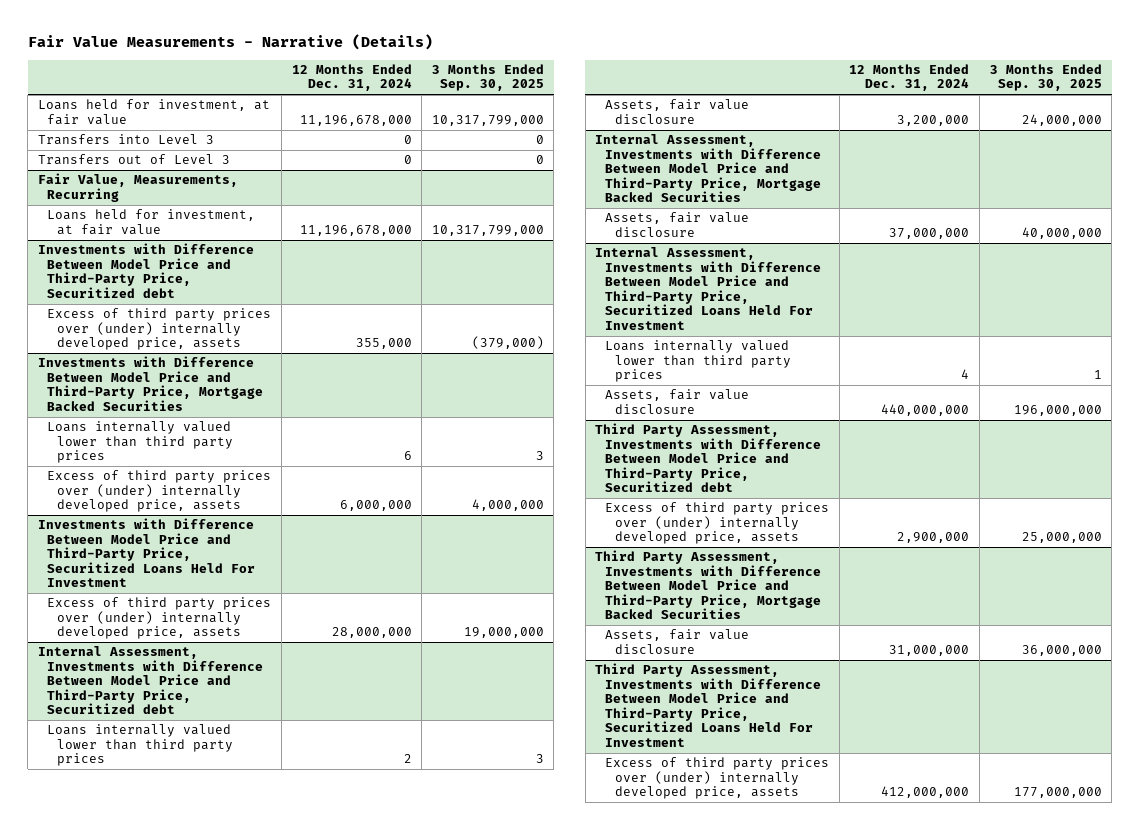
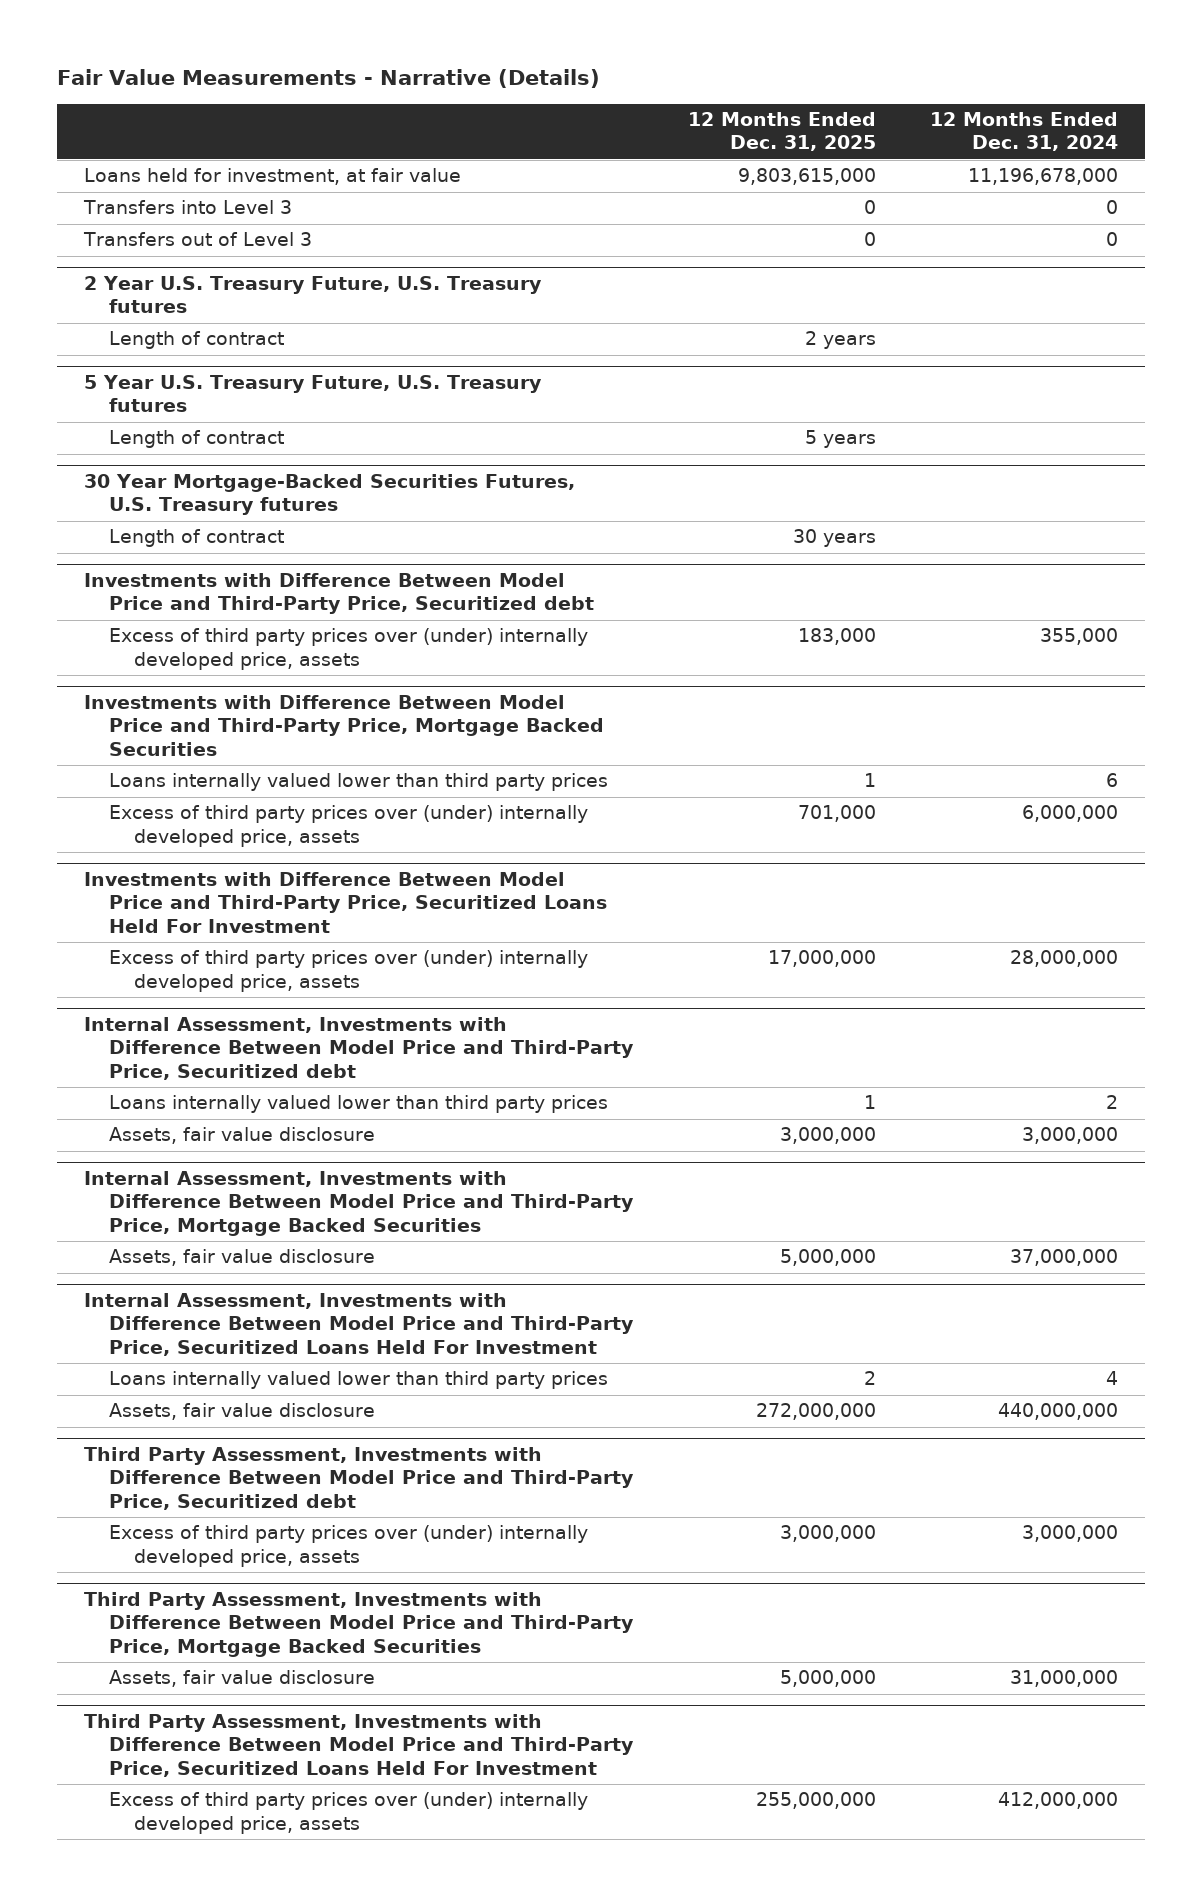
[431,63,544,92] 3 Months Ended Sep. 30, 2025 -> none
none -> [687,112,876,152] 12 Months Ended Dec. 31, 2025
[37,173,238,202] Fair Value, Measurements, Recurring -> none
[47,209,256,235] Loans held for investment, at fair value -> none
none -> [84,276,543,314] 2 Year U.S. Treasury Future, U.S. Treasury futures
none -> [109,331,285,350] Length of contract
none -> [84,375,543,413] 5 Year U.S. Treasury Future, U.S. Treasury futures
none -> [109,430,285,449] Length of contract
none -> [84,474,576,516] 30 Year Mortgage-Backed Securities Futures, U.S. Treasury futures
none -> [109,529,285,548] Length of contract
[897,114,970,126] 3,200,000 -> [1022,1127,1119,1145] 3,000,000
[897,532,970,544] 2,900,000 -> [1022,1525,1119,1543] 3,000,000

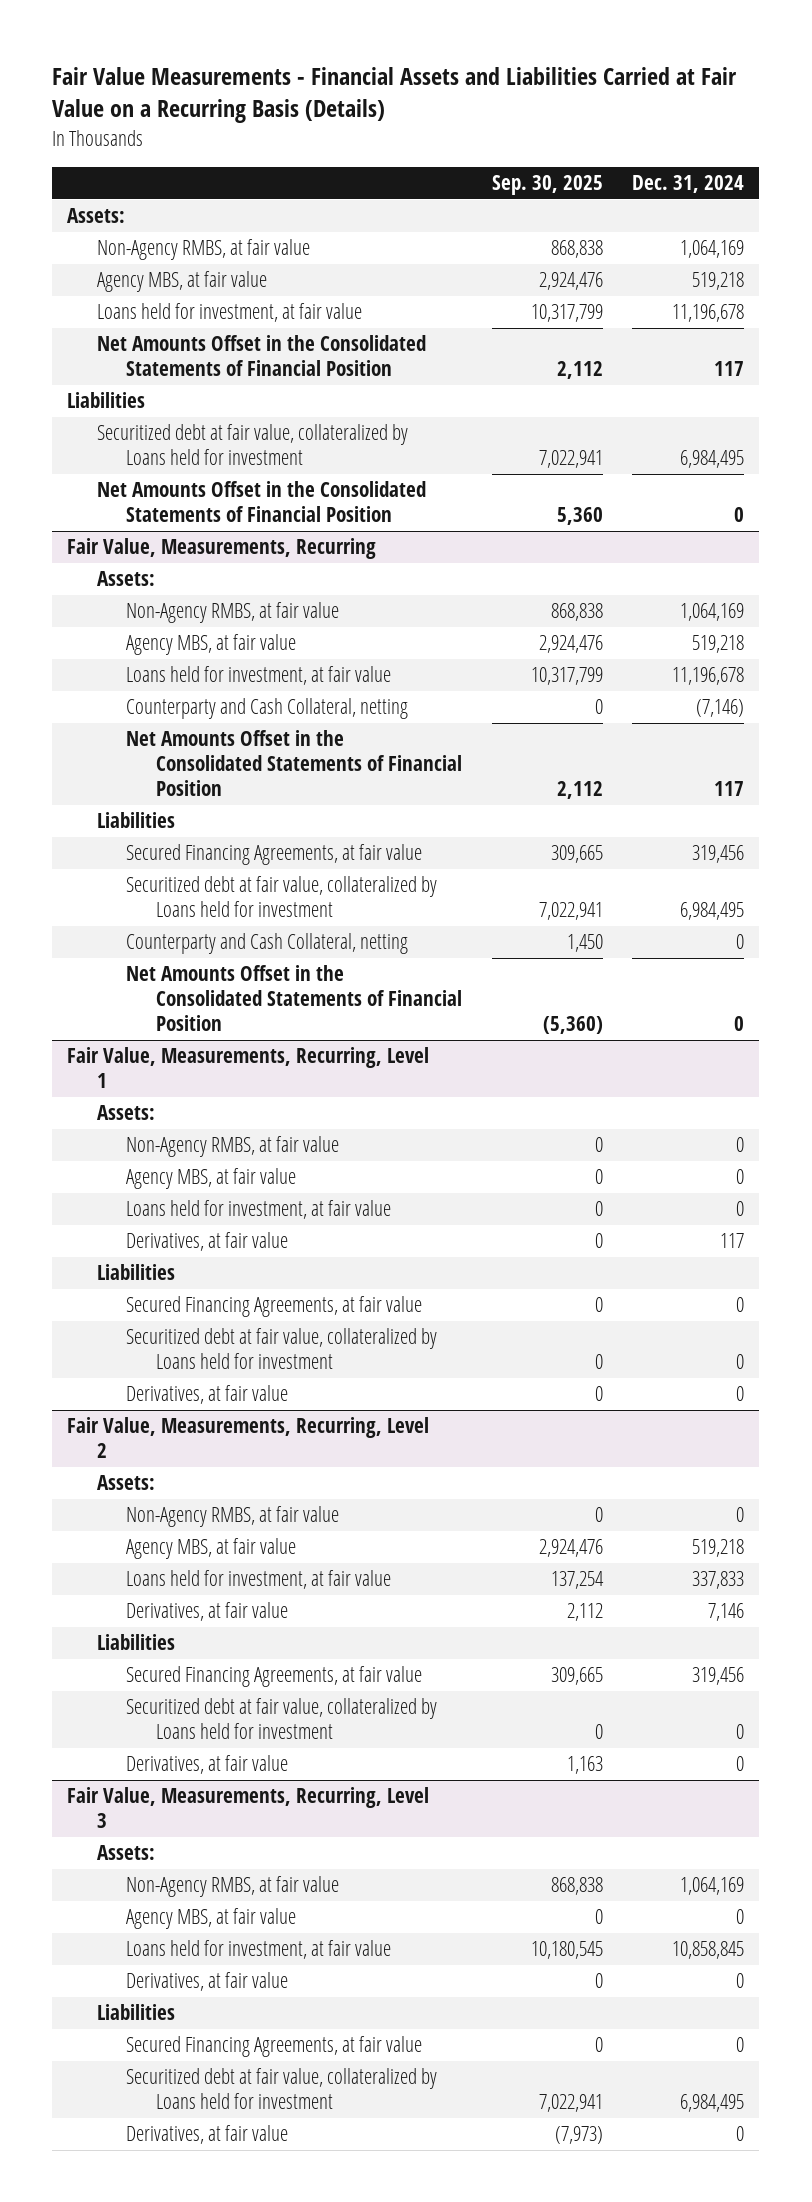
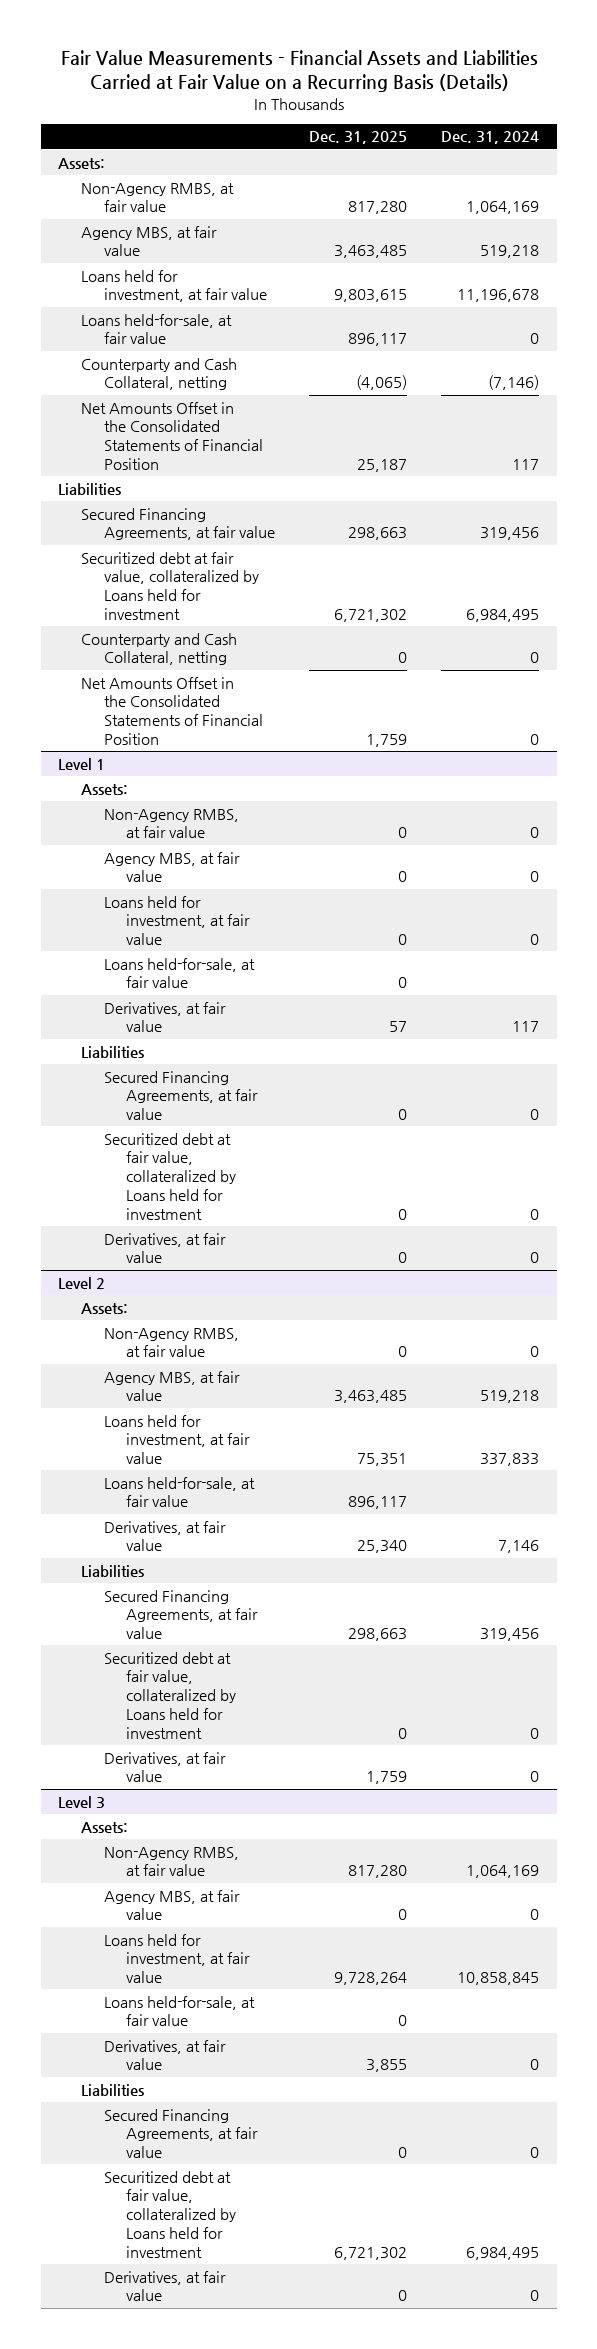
[491,175,603,196] Sep. 30, 2025 -> none
none -> [308,131,407,145] Dec. 31, 2025
[96,335,426,377] Net Amounts Offset in the Consolidated Statements of Financial Position -> none
[67,392,146,409] Liabilities -> none
[96,424,408,466] Securitized debt at fair value, collateralized by Loans held for investment -> none
[96,481,426,523] Net Amounts Offset in the Consolidated Statements of Financial Position -> none
[67,538,377,560] Fair Value, Measurements, Recurring -> none
[96,571,155,587] Assets: -> none
[126,602,340,624] Non-Agency RMBS, at fair value -> none
[126,634,297,656] Agency MBS, at fair value -> none
[126,666,392,686] Loans held for investment, at fair value -> [80,313,232,345] Loans held-for-sale, at fair value
[672,667,745,686] 11,196,678 -> [530,333,540,345] 0
[67,1047,430,1089] Fair Value, Measurements, Recurring, Level 1 -> none
none -> [58,757,106,770] Level 1
none -> [103,957,255,989] Loans held-for-sale, at fair value
[67,1417,430,1459] Fair Value, Measurements, Recurring, Level 2 -> none
none -> [58,1276,106,1289] Level 2
none -> [103,1476,255,1508] Loans held-for-sale, at fair value
[67,1787,430,1829] Fair Value, Measurements, Recurring, Level 3 -> none
none -> [58,1795,106,1808] Level 3
none -> [103,1995,255,2027] Loans held-for-sale, at fair value

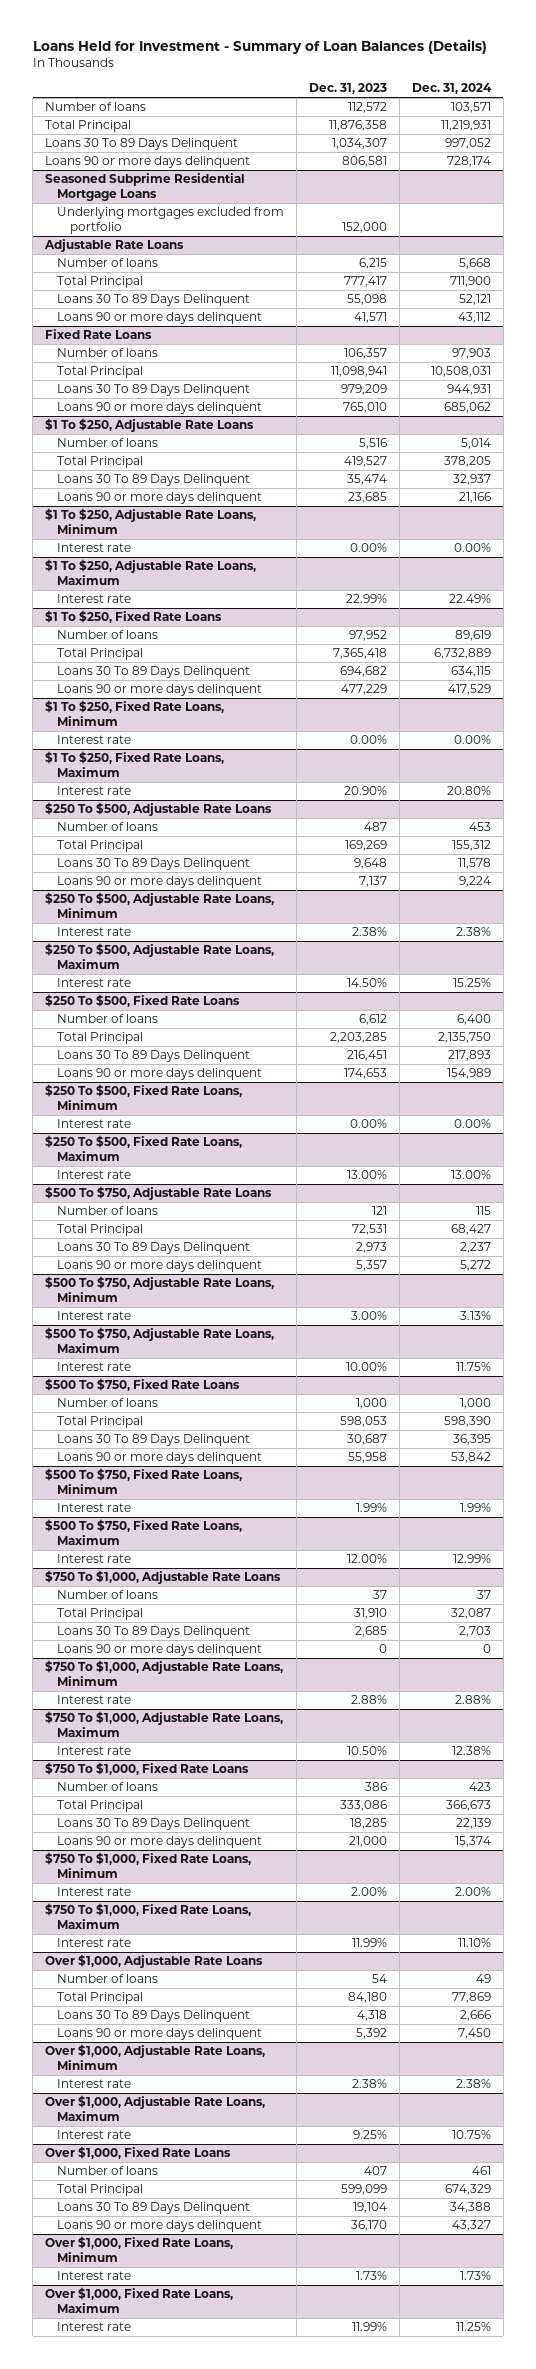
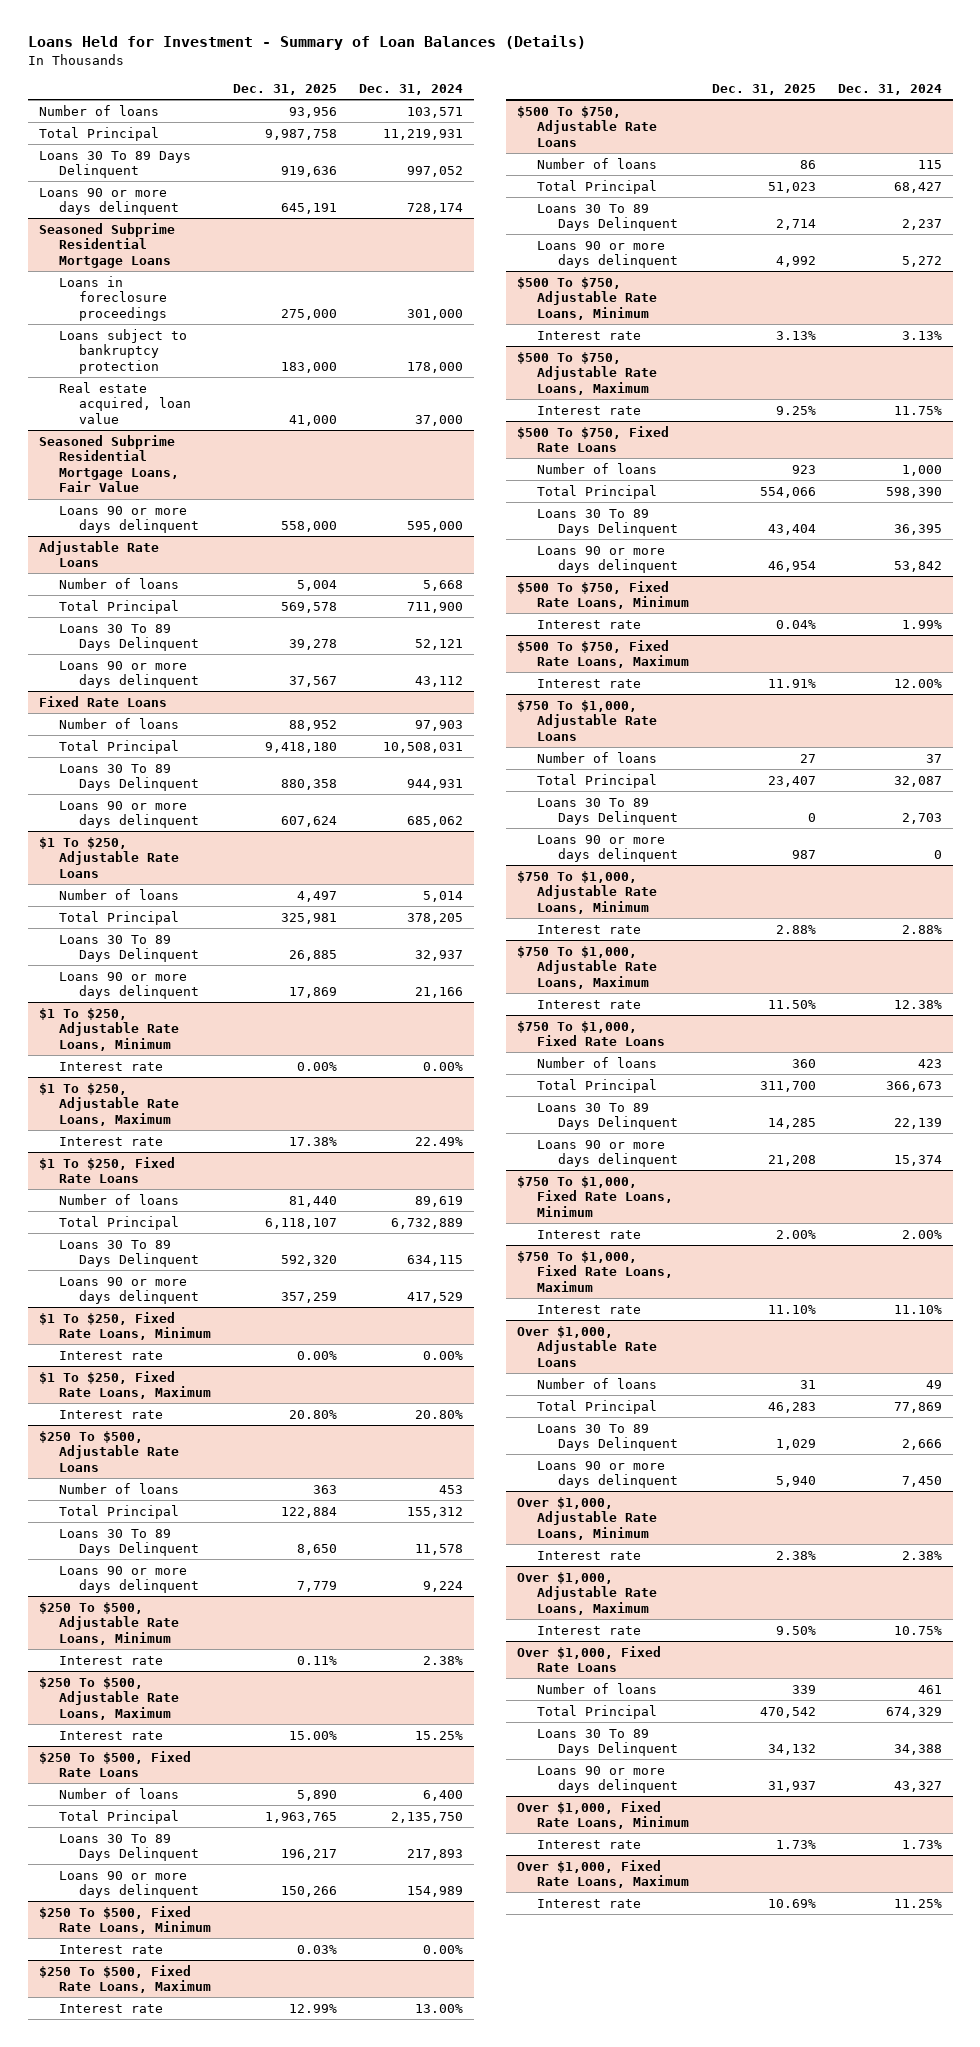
[309,83,388,95] Dec. 31, 2023 -> none
none -> [232,84,337,96] Dec. 31, 2025
[57,207,285,235] Underlying mortgages excluded from portfolio -> none
none -> [58,275,167,321] Loans in foreclosure proceedings
none -> [58,328,187,374] Loans subject to bankruptcy protection
none -> [58,381,191,424] Real estate acquired, loan value
none -> [38,434,179,493] Seasoned Subprime Residential Mortgage Loans, Fair Value
none -> [58,505,199,534] Loans 90 or more days delinquent
[452,1554,491,1564] 12.99% -> [893,678,942,688] 12.00%

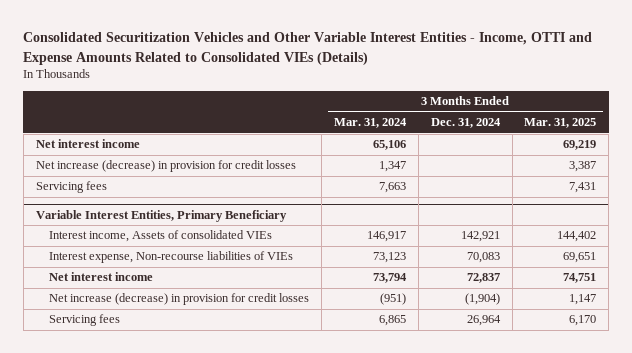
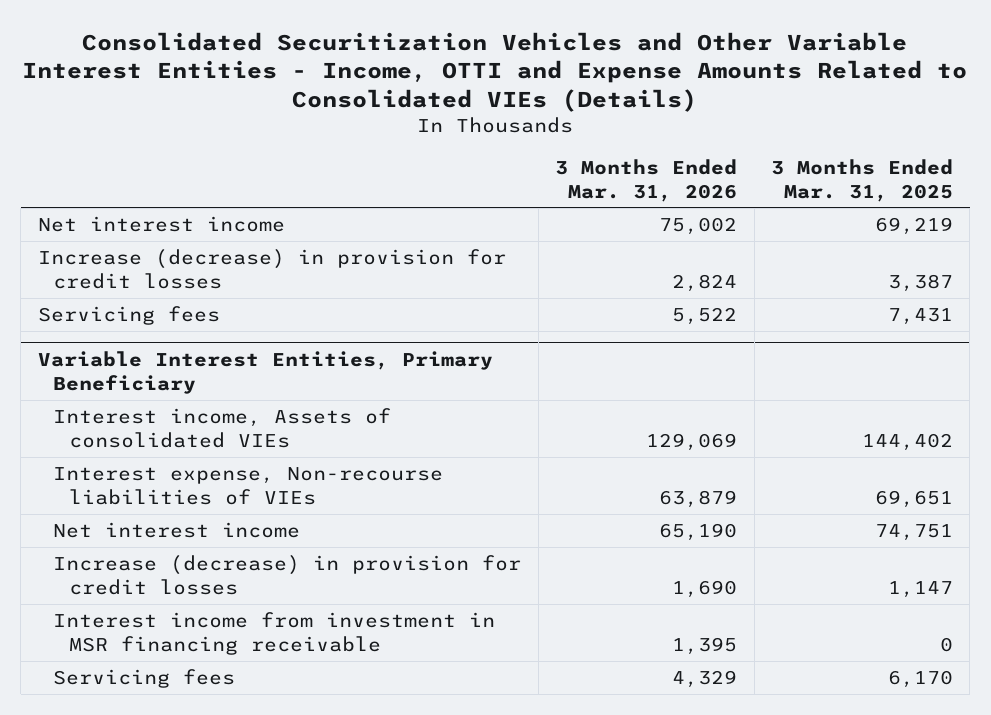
[334,118,408,129] Mar. 31, 2024 -> none
[430,118,501,129] Dec. 31, 2024 -> none
none -> [555,158,738,202] 3 Months Ended Mar. 31, 2026
[35,160,296,173] Net increase (decrease) in provision for credit losses -> [37,248,506,289] Increase (decrease) in provision for credit losses
[49,293,310,306] Net increase (decrease) in provision for credit losses -> [53,554,522,595] Increase (decrease) in provision for credit losses
none -> [53,611,496,655] Interest income from investment in MSR financing receivable

